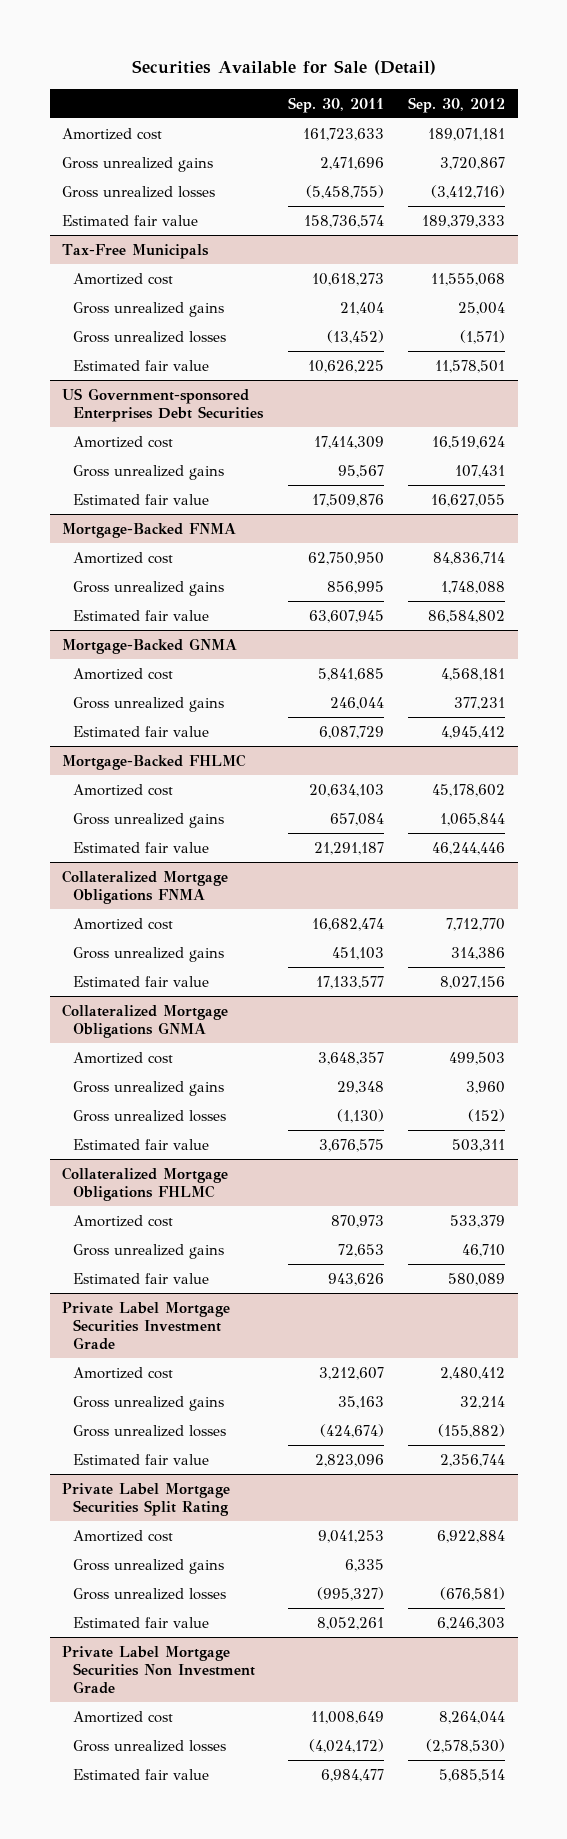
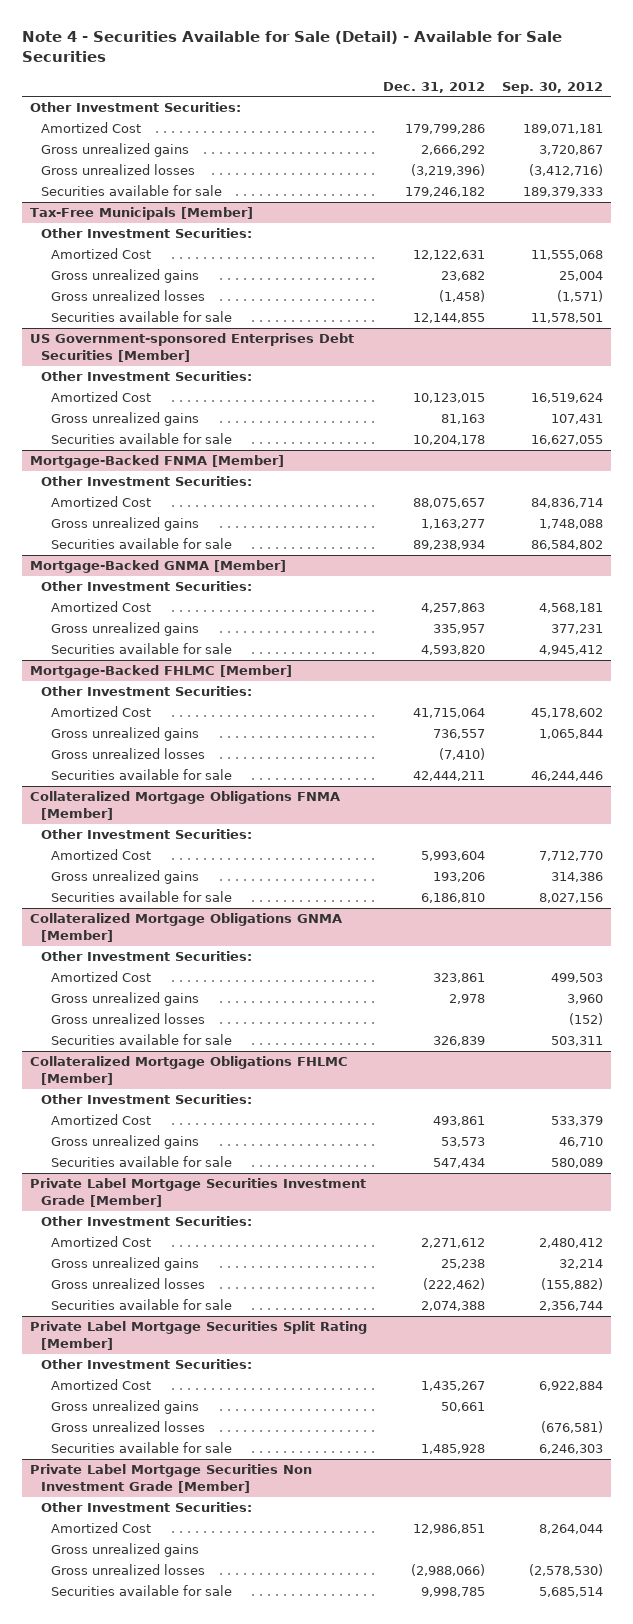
[131,60,436,76] Securities Available for Sale (Detail) -> [21,31,562,63] Note 4 - Securities Available for Sale (Detail) - Available for Sale Securities
[287,96,384,113] Sep. 30, 2011 -> none
none -> [383,81,486,93] Dec. 31, 2012
none -> [30,102,242,113] Other Investment Securities:
[62,127,163,140] Amortized cost -> [40,122,141,134] Amortized Cost
[62,214,199,226] Estimated fair value -> [40,185,222,197] Securities available for sale
[62,243,210,259] Tax-Free Municipals -> [30,207,254,221] Tax-Free Municipals [Member]
none -> [40,228,252,239] Other Investment Securities:
[73,272,174,285] Amortized cost -> [51,248,152,260] Amortized Cost
[73,359,210,371] Estimated fair value -> [51,311,233,323] Securities available for sale
[62,387,265,422] US Government-sponsored Enterprises Debt Securities -> [30,333,355,362] US Government-sponsored Enterprises Debt Securities [Member]
none -> [40,371,252,382] Other Investment Securities:
[73,435,174,448] Amortized cost -> [51,391,152,403] Amortized Cost
[73,493,210,505] Estimated fair value -> [51,433,233,445] Securities available for sale
[62,522,237,538] Mortgage-Backed FNMA -> [30,455,285,469] Mortgage-Backed FNMA [Member]
none -> [40,476,252,487] Other Investment Securities:
[73,551,174,564] Amortized cost -> [51,496,152,508] Amortized Cost
[73,609,210,621] Estimated fair value -> [51,538,233,550] Securities available for sale
[62,637,238,654] Mortgage-Backed GNMA -> [30,560,287,574] Mortgage-Backed GNMA [Member]
none -> [40,581,252,592] Other Investment Securities:
[73,667,174,680] Amortized cost -> [51,601,152,613] Amortized Cost
[73,725,210,737] Estimated fair value -> [51,643,233,655] Securities available for sale
[62,753,247,770] Mortgage-Backed FHLMC -> [30,665,293,679] Mortgage-Backed FHLMC [Member]
none -> [40,686,252,697] Other Investment Securities:
[73,783,174,796] Amortized cost -> [51,706,152,718] Amortized Cost
none -> [51,748,206,760] Gross unrealized losses
[73,841,210,853] Estimated fair value -> [51,769,233,781] Securities available for sale
[62,869,229,904] Collateralized Mortgage Obligations FNMA -> [30,791,341,820] Collateralized Mortgage Obligations FNMA [Member]
none -> [40,829,252,840] Other Investment Securities:
[73,917,174,930] Amortized cost -> [51,849,152,861] Amortized Cost
[73,975,210,987] Estimated fair value -> [51,891,233,903] Securities available for sale
[62,1003,229,1038] Collateralized Mortgage Obligations GNMA -> [30,913,343,942] Collateralized Mortgage Obligations GNMA [Member]
none -> [40,951,252,962] Other Investment Securities:
[73,1051,174,1064] Amortized cost -> [51,971,152,983] Amortized Cost
[73,1138,210,1150] Estimated fair value -> [51,1034,233,1046] Securities available for sale
[62,1166,229,1201] Collateralized Mortgage Obligations FHLMC -> [30,1056,349,1085] Collateralized Mortgage Obligations FHLMC [Member]
none -> [40,1094,252,1105] Other Investment Securities:
[73,1214,174,1227] Amortized cost -> [51,1114,152,1126] Amortized Cost
[73,1272,210,1284] Estimated fair value -> [51,1156,233,1168] Securities available for sale
[62,1301,231,1350] Private Label Mortgage Securities Investment Grade -> [30,1178,367,1207] Private Label Mortgage Securities Investment Grade [Member]
none -> [40,1216,252,1227] Other Investment Securities:
[73,1366,174,1379] Amortized cost -> [51,1236,152,1248] Amortized Cost
[73,1453,210,1465] Estimated fair value -> [51,1299,233,1311] Securities available for sale
[62,1482,231,1516] Private Label Mortgage Securities Split Rating -> [30,1321,368,1350] Private Label Mortgage Securities Split Rating [Member]
none -> [40,1359,252,1370] Other Investment Securities:
[73,1529,174,1542] Amortized cost -> [51,1379,152,1391] Amortized Cost
[73,1616,210,1628] Estimated fair value -> [51,1442,233,1454] Securities available for sale
[62,1645,256,1694] Private Label Mortgage Securities Non Investment Grade -> [30,1464,313,1493] Private Label Mortgage Securities Non Investment Grade [Member]
none -> [40,1502,252,1513] Other Investment Securities:
[73,1710,174,1723] Amortized cost -> [51,1522,152,1534] Amortized Cost
none -> [51,1543,200,1558] Gross unrealized gains
[73,1768,210,1780] Estimated fair value -> [51,1585,233,1597] Securities available for sale

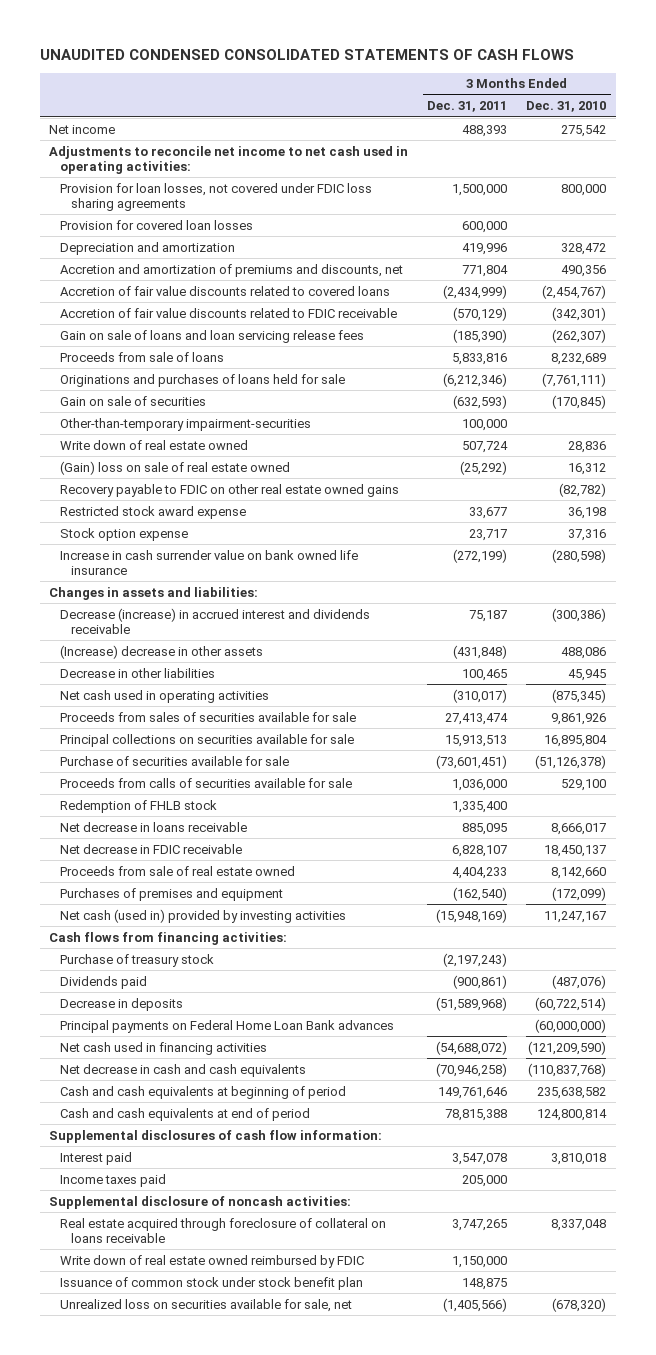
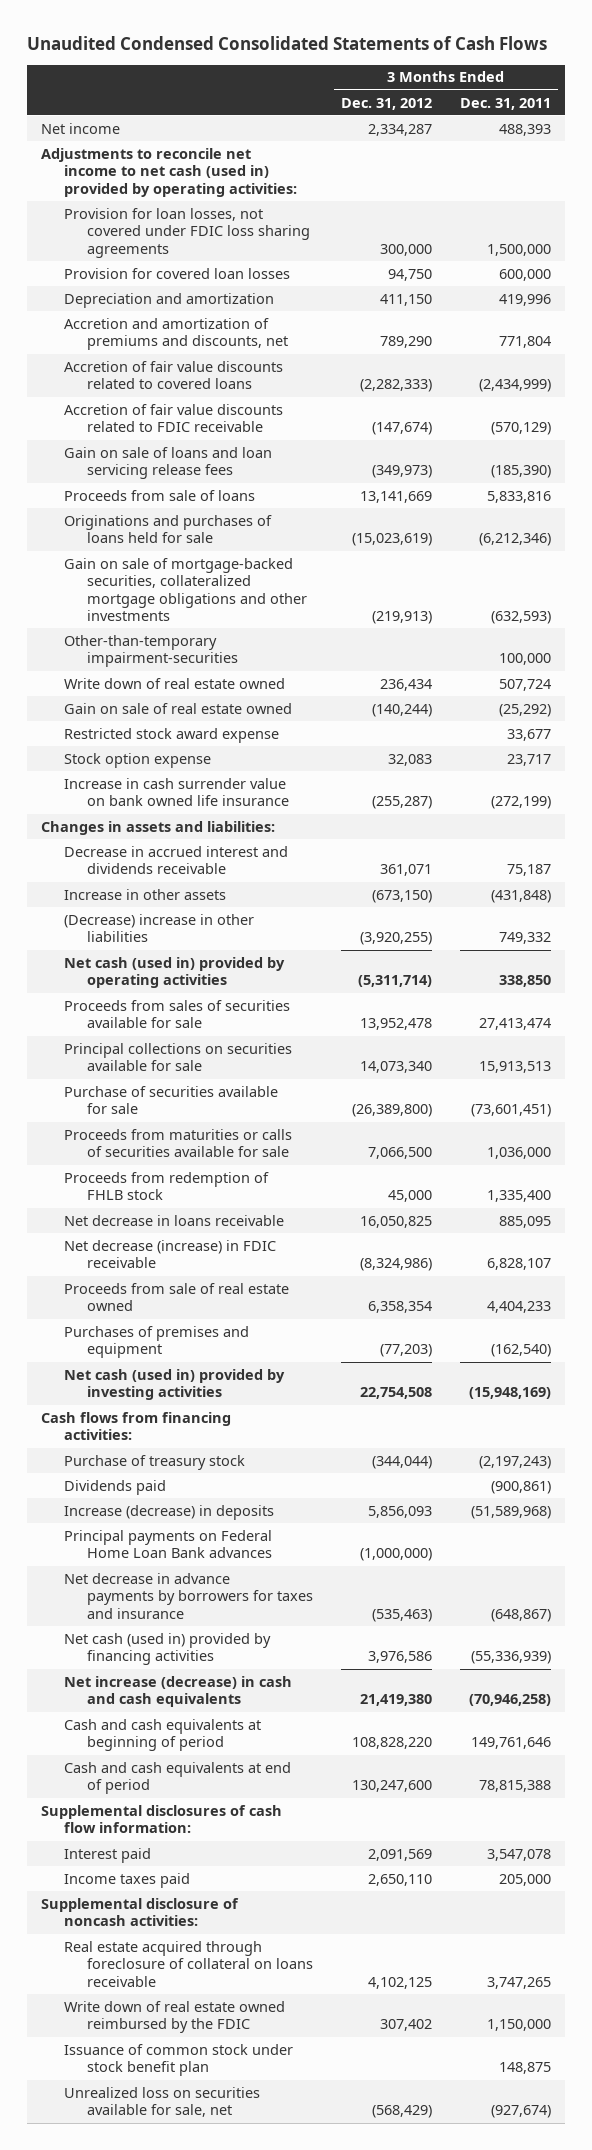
[39,48,574,60] UNAUDITED CONDENSED CONSOLIDATED STATEMENTS OF CASH FLOWS -> [27,35,548,50] Unaudited Condensed Consolidated Statements of Cash Flows
[526,101,607,113] Dec. 31, 2010 -> none
none -> [341,97,433,110] Dec. 31, 2012
[49,145,409,174] Adjustments to reconcile net income to net cash used in operating activities: -> [40,147,298,197] Adjustments to reconcile net income to net cash (used in) provided by operating activities:
[60,395,207,406] Gain on sale of securities -> [64,557,308,622] Gain on sale of mortgage-backed securities, collateralized mortgage obligations and other investments
[60,483,400,497] Recovery payable to FDIC on other real estate owned gains -> none
[60,460,291,475] (Gain) loss on sale of real estate owned -> [64,702,293,714] Gain on sale of real estate owned
[60,607,371,634] Decrease (increase) in accrued interest and dividends receivable -> [64,845,289,875] Decrease in accrued interest and dividends receivable
[60,644,264,659] (Increase) decrease in other assets -> [64,888,227,900] Increase in other assets
[60,667,216,678] Decrease in other liabilities -> [64,913,255,943] (Decrease) increase in other liabilities
[462,668,508,681] 100,465 -> [498,932,551,945] 749,332
[60,689,270,703] Net cash used in operating activities -> [64,956,286,989] Net cash (used in) provided by operating activities
[453,688,508,703] (310,017) -> [498,975,551,988] 338,850
[60,777,353,788] Proceeds from calls of securities available for sale -> [64,1128,293,1158] Proceeds from maturities or calls of securities available for sale
[60,799,218,813] Redemption of FHLB stock -> [64,1171,270,1201] Proceeds from redemption of FHLB stock
[60,843,243,854] Net decrease in FDIC receivable -> [64,1239,277,1269] Net decrease (increase) in FDIC receivable
[60,997,184,1011] Decrease in deposits -> [64,1504,275,1520] Increase (decrease) in deposits
none -> [64,1572,314,1619] Net decrease in advance payments by borrowers for taxes and insurance
[60,1041,268,1055] Net cash used in financing activities -> [64,1632,272,1666] Net cash (used in) provided by financing activities
[436,1040,508,1055] (54,688,072) -> [470,1651,551,1665] (55,336,939)
[60,1063,307,1077] Net decrease in cash and cash equivalents -> [64,1675,293,1708] Net increase (decrease) in cash and cash equivalents
[60,1254,365,1268] Write down of real estate owned reimbursed by FDIC -> [64,2000,286,2034] Write down of real estate owned reimbursed by the FDIC
[443,1297,508,1312] (1,405,566) -> [490,2105,551,2119] (927,674)

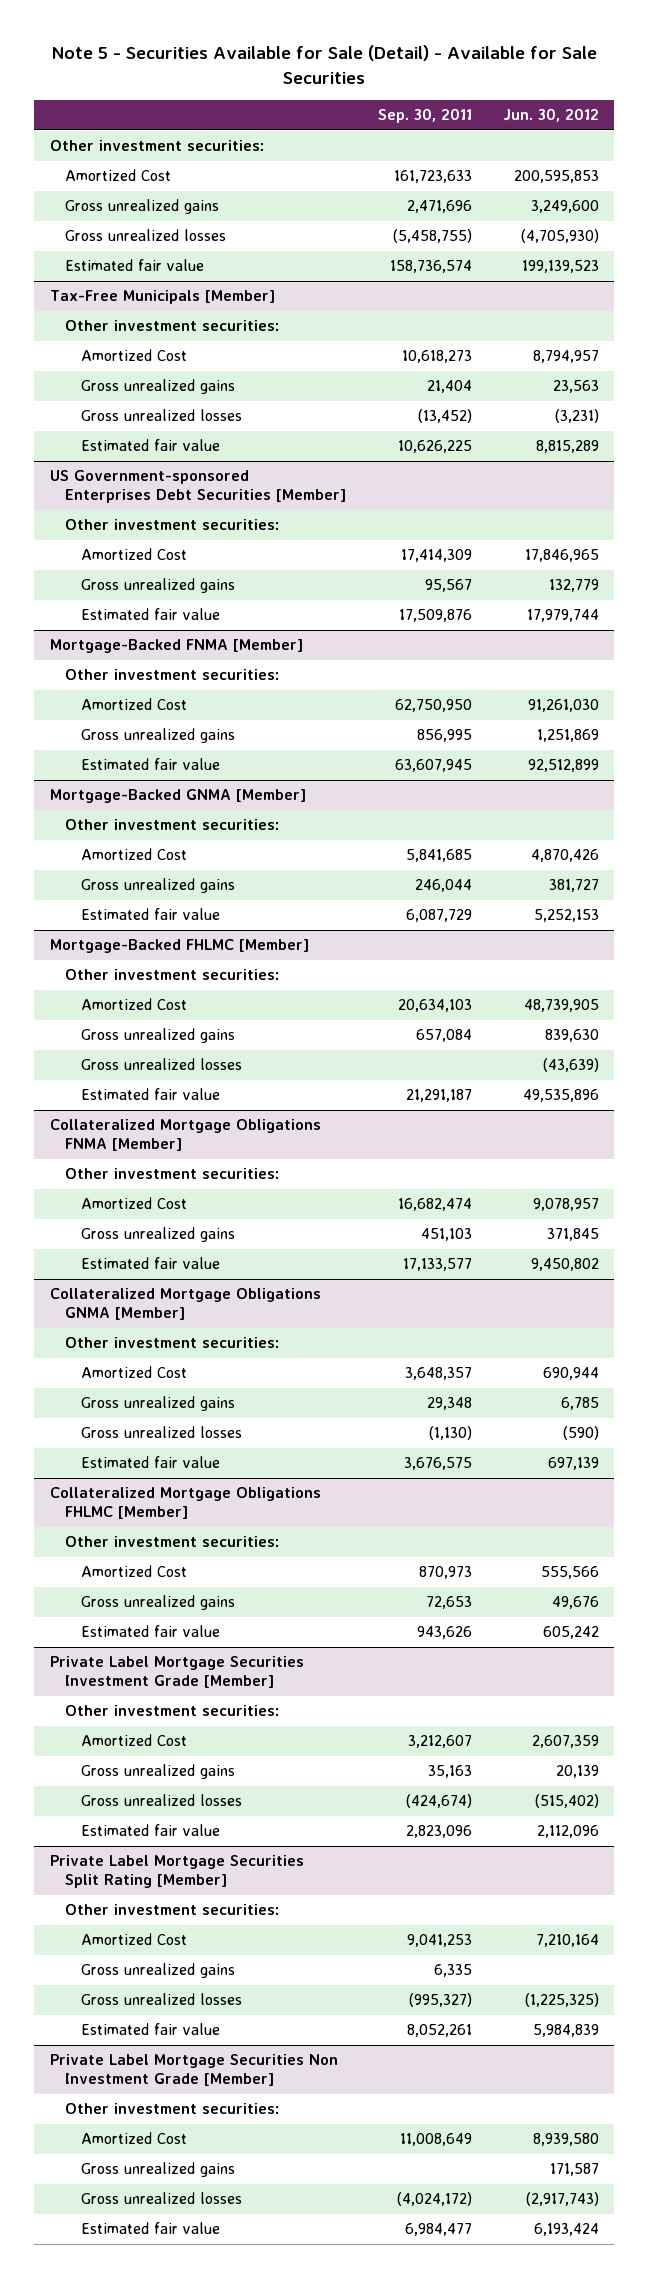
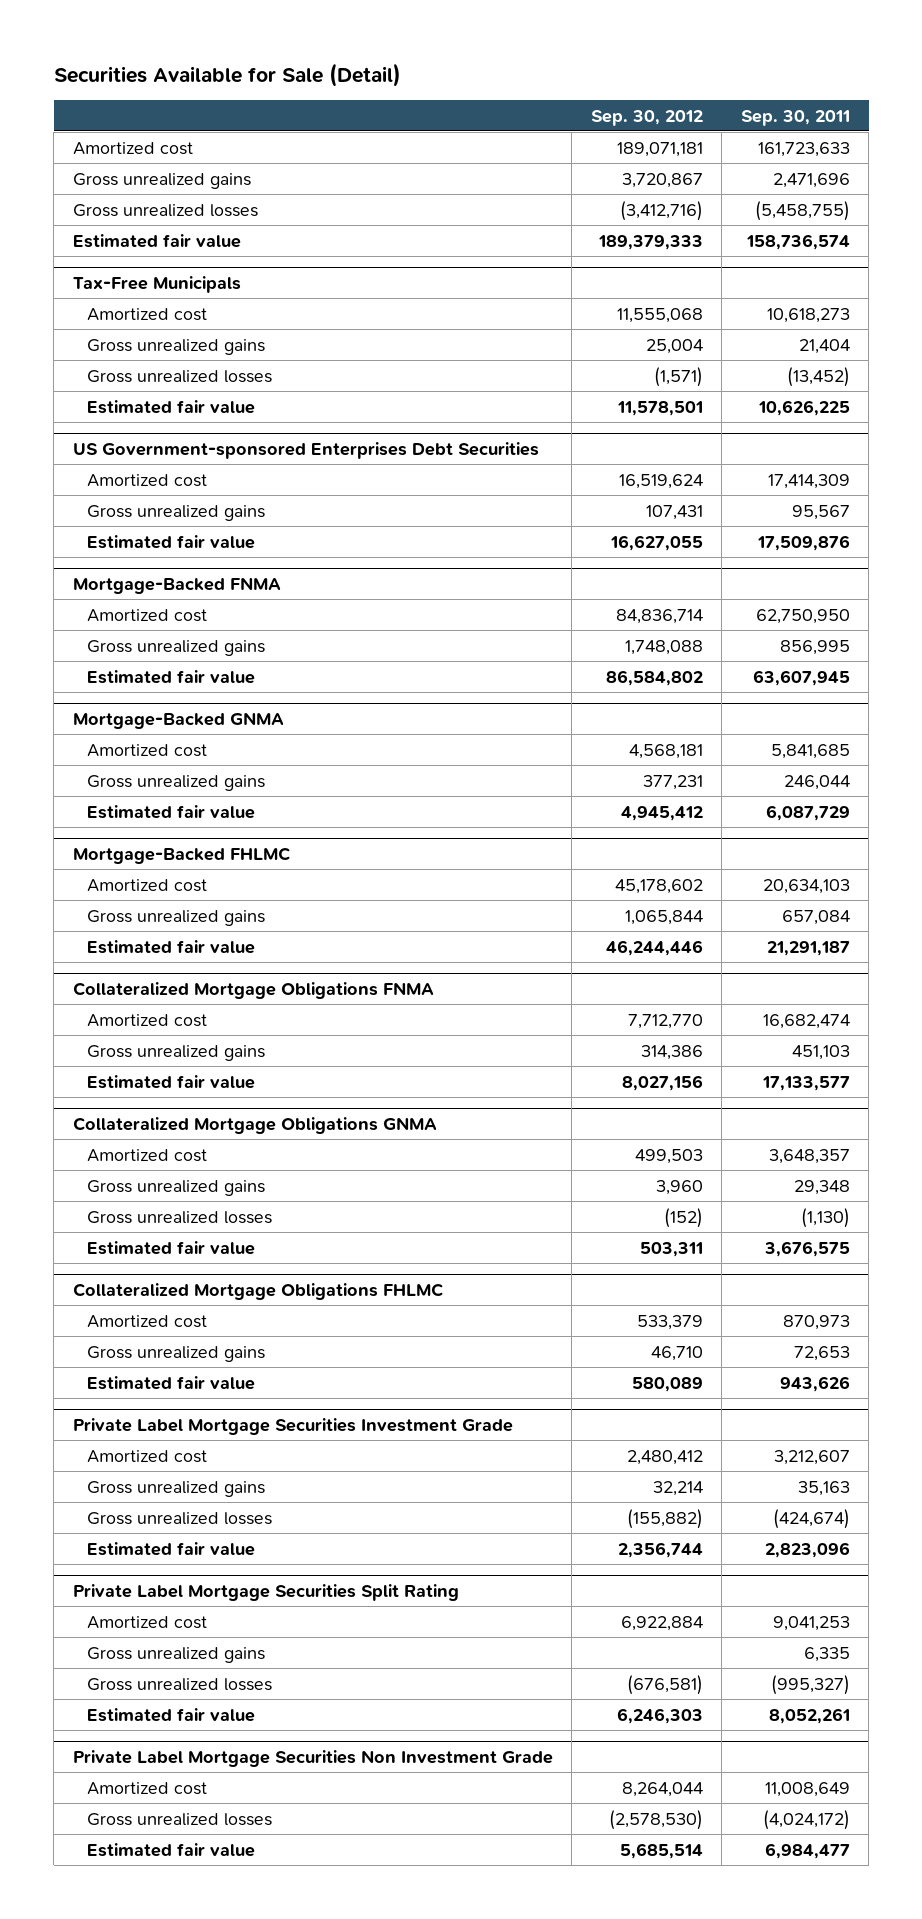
[51,45,598,84] Note 5 - Securities Available for Sale (Detail) - Available for Sale Securities -> [53,62,401,87] Securities Available for Sale (Detail)
[502,108,599,123] Jun. 30, 2012 -> none
none -> [590,109,703,126] Sep. 30, 2012
[50,140,265,152] Other investment securities: -> none
[65,169,172,182] Amortized Cost -> [72,141,193,155] Amortized cost
[65,320,280,332] Other investment securities: -> none
[50,290,276,305] Tax-Free Municipals [Member] -> [72,275,241,293] Tax-Free Municipals
[80,349,187,362] Amortized Cost -> [87,307,208,321] Amortized cost
[65,519,280,531] Other investment securities: -> none
[50,470,347,504] US Government-sponsored Enterprises Debt Securities [Member] -> [72,441,539,459] US Government-sponsored Enterprises Debt Securities
[80,548,187,561] Amortized Cost -> [87,473,208,487] Amortized cost
[65,669,280,681] Other investment securities: -> none
[50,639,304,654] Mortgage-Backed FNMA [Member] -> [72,576,281,594] Mortgage-Backed FNMA
[80,698,187,711] Amortized Cost -> [87,608,208,622] Amortized cost
[65,819,280,831] Other investment securities: -> none
[50,789,307,804] Mortgage-Backed GNMA [Member] -> [72,711,284,729] Mortgage-Backed GNMA
[80,848,187,861] Amortized Cost -> [87,743,208,757] Amortized cost
[65,969,280,981] Other investment securities: -> none
[50,939,310,954] Mortgage-Backed FHLMC [Member] -> [72,846,291,864] Mortgage-Backed FHLMC
[80,998,187,1011] Amortized Cost -> [87,878,208,892] Amortized cost
[80,1058,242,1071] Gross unrealized losses -> none
[65,1168,280,1180] Other investment securities: -> none
[50,1119,322,1152] Collateralized Mortgage Obligations FNMA [Member] -> [72,981,434,999] Collateralized Mortgage Obligations FNMA
[80,1197,187,1210] Amortized Cost -> [87,1013,208,1027] Amortized cost
[65,1337,280,1349] Other investment securities: -> none
[50,1288,322,1321] Collateralized Mortgage Obligations GNMA [Member] -> [72,1116,437,1134] Collateralized Mortgage Obligations GNMA
[80,1366,187,1379] Amortized Cost -> [87,1148,208,1162] Amortized cost
[65,1536,280,1548] Other investment securities: -> none
[50,1487,322,1520] Collateralized Mortgage Obligations FHLMC [Member] -> [72,1282,444,1300] Collateralized Mortgage Obligations FHLMC
[80,1565,187,1578] Amortized Cost -> [87,1314,208,1328] Amortized cost
[65,1705,280,1717] Other investment securities: -> none
[50,1656,305,1689] Private Label Mortgage Securities Investment Grade [Member] -> [72,1417,513,1435] Private Label Mortgage Securities Investment Grade
[80,1734,187,1747] Amortized Cost -> [87,1449,208,1463] Amortized cost
[65,1904,280,1916] Other investment securities: -> none
[50,1855,305,1889] Private Label Mortgage Securities Split Rating [Member] -> [72,1583,459,1601] Private Label Mortgage Securities Split Rating
[80,1933,187,1946] Amortized Cost -> [87,1615,208,1629] Amortized cost
[65,2103,280,2115] Other investment securities: -> none
[80,2162,235,2178] Gross unrealized gains -> none
[50,2054,339,2087] Private Label Mortgage Securities Non Investment Grade [Member] -> [72,1749,553,1767] Private Label Mortgage Securities Non Investment Grade
[80,2132,187,2145] Amortized Cost -> [87,1781,208,1795] Amortized cost

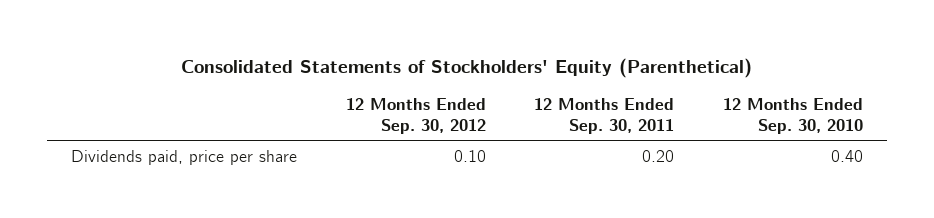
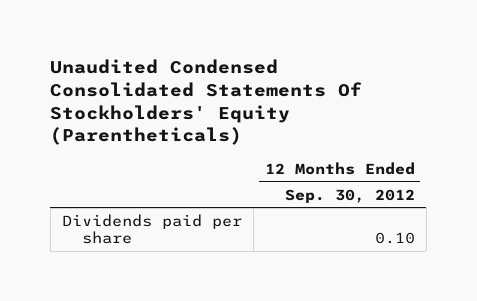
[180,57,752,78] Consolidated Statements of Stockholders' Equity (Parenthetical) -> [50,59,363,146] Unaudited Condensed Consolidated Statements Of Stockholders' Equity (Parentheticals)
[534,98,675,135] 12 Months Ended Sep. 30, 2011 -> none
[722,98,863,135] 12 Months Ended Sep. 30, 2010 -> none
[71,149,298,165] Dividends paid, price per share -> [61,213,242,244] Dividends paid per share

